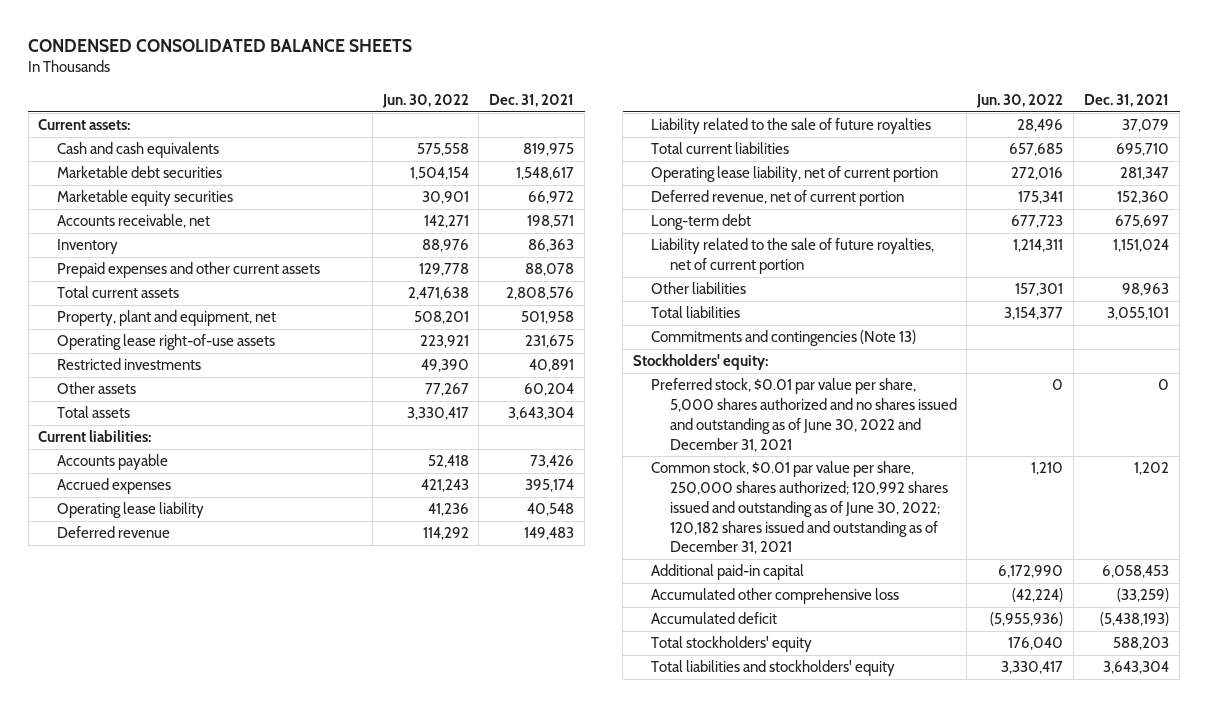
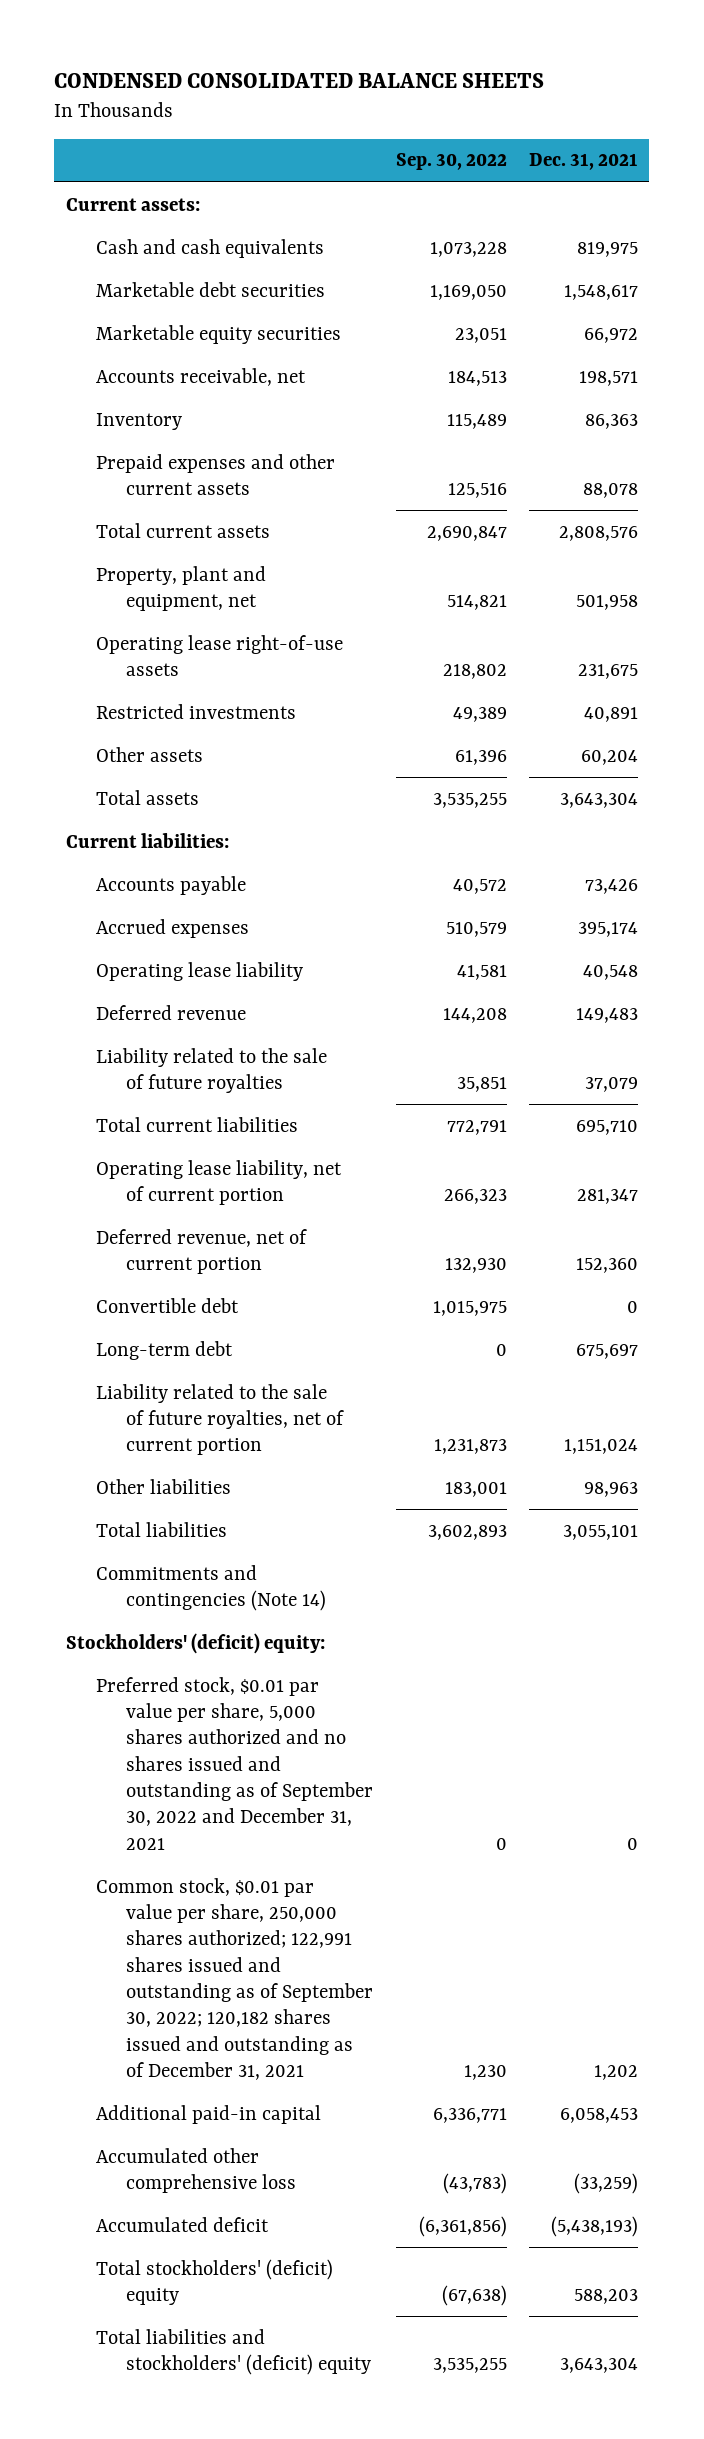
[381,93,469,108] Jun. 30, 2022 -> none
none -> [395,153,507,171] Sep. 30, 2022
none -> [95,1297,239,1313] Convertible debt
[651,330,917,347] Commitments and contingencies (Note 13) -> [95,1564,327,1611] Commitments and contingencies (Note 14)
[633,354,769,371] Stockholders' equity: -> [65,1632,325,1654] Stockholders' (deficit) equity:
[651,378,957,452] Preferred stock, $0.01 par value per share, 5,000 shares authorized and no shares issued and outstanding as of June 30, 2022 and December 31, 2021 -> [95,1676,374,1850] Preferred stock, $0.01 par value per share, 5,000 shares authorized and no shares issued and outstanding as of September 30, 2022 and December 31, 2021
[651,461,948,555] Common stock, $0.01 par value per share, 250,000 shares authorized; 120,992 shares issued and outstanding as of June 30, 2022; 120,182 shares issued and outstanding as of December 31, 2021 -> [95,1877,374,2080] Common stock, $0.01 par value per share, 250,000 shares authorized; 122,991 shares issued and outstanding as of September 30, 2022; 120,182 shares issued and outstanding as of December 31, 2021
[651,636,813,653] Total stockholders' equity -> [95,2258,333,2305] Total stockholders' (deficit) equity
[651,660,896,677] Total liabilities and stockholders' equity -> [95,2328,372,2375] Total liabilities and stockholders' (deficit) equity

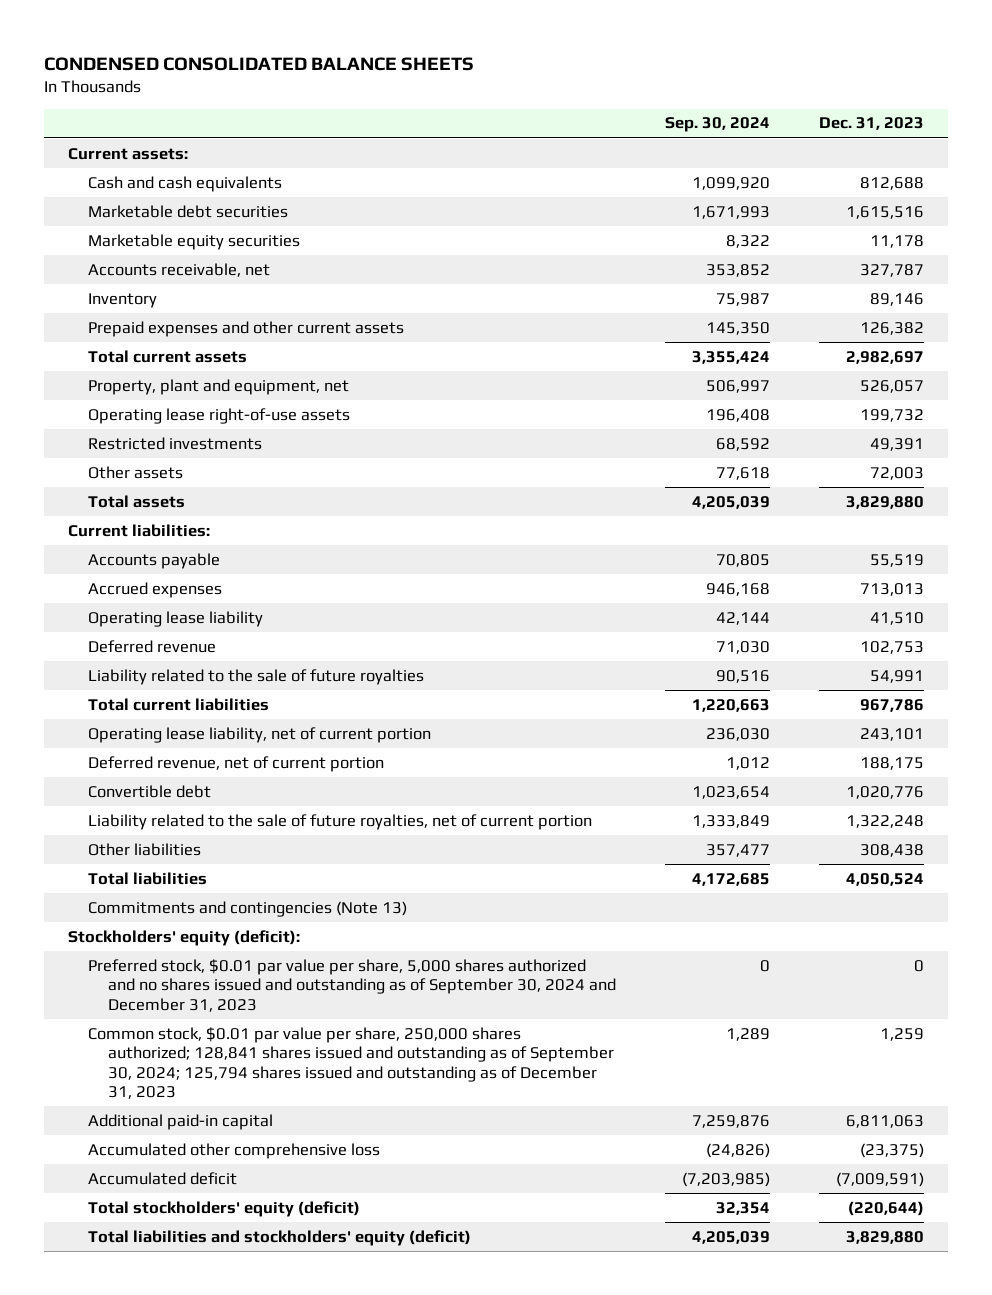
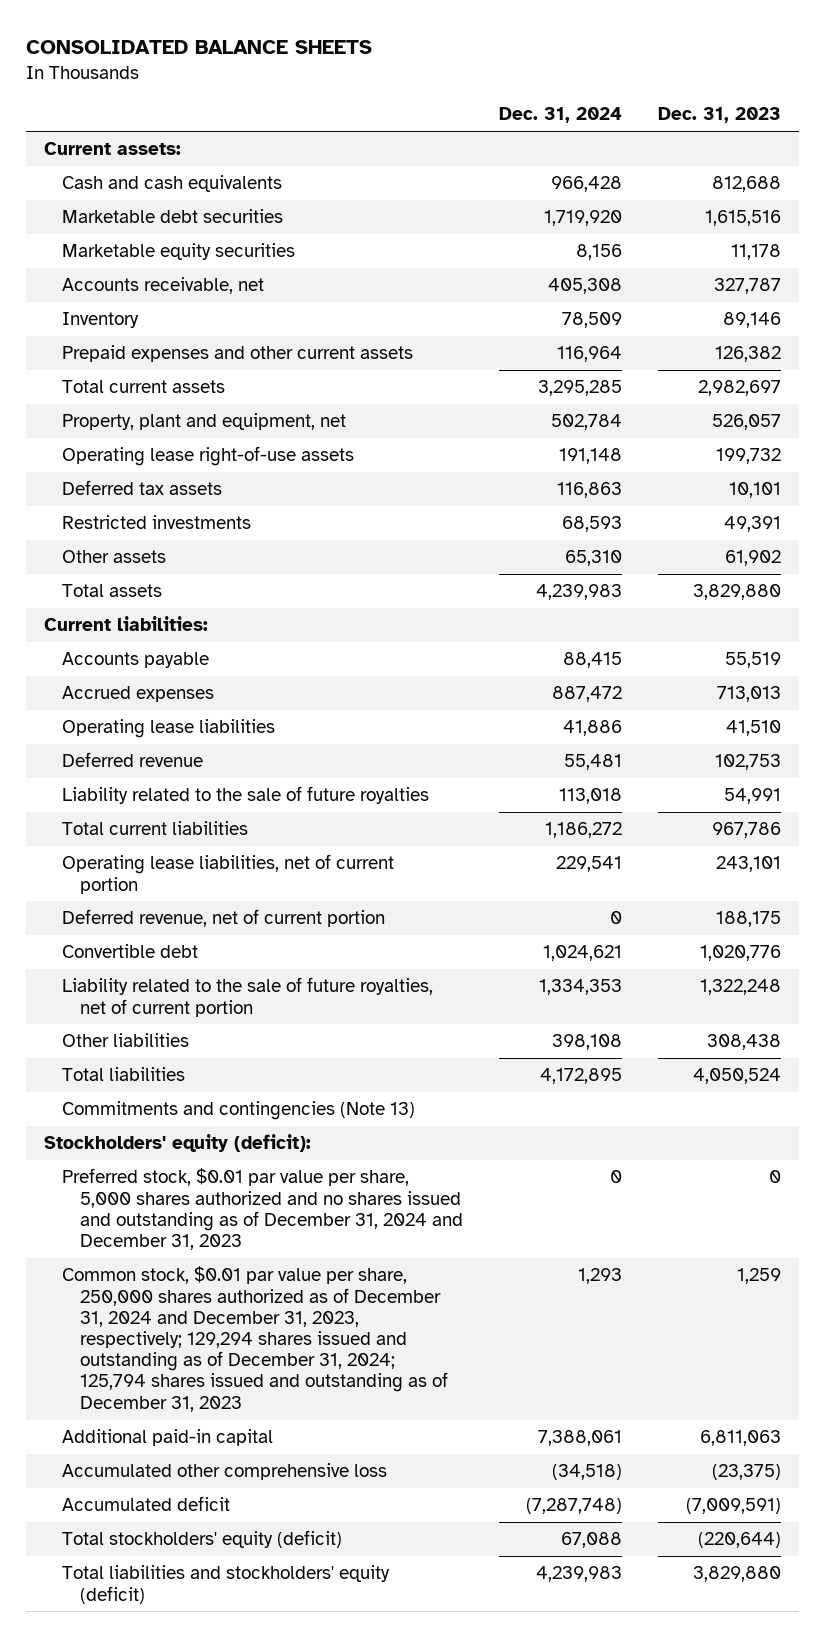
[43,56,474,71] CONDENSED CONSOLIDATED BALANCE SHEETS -> [25,40,372,55] CONSOLIDATED BALANCE SHEETS
[664,117,770,133] Sep. 30, 2024 -> none
none -> [498,107,622,124] Dec. 31, 2024
none -> [61,480,222,496] Deferred tax assets
[869,466,924,480] 72,003 -> [724,550,781,567] 61,902
[88,610,264,627] Operating lease liability -> [61,719,275,739] Operating lease liabilities
[88,726,432,743] Operating lease liability, net of current portion -> [61,854,394,894] Operating lease liabilities, net of current portion
[88,958,617,1012] Preferred stock, $0.01 par value per share, 5,000 shares authorized and no shares issued and outstanding as of September 30, 2024 and December 31, 2023 -> [61,1168,463,1250] Preferred stock, $0.01 par value per share, 5,000 shares authorized and no shares issued and outstanding as of December 31, 2024 and December 31, 2023
[88,1026,615,1100] Common stock, $0.01 par value per share, 250,000 shares authorized; 128,841 shares issued and outstanding as of September 30, 2024; 125,794 shares issued and outstanding as of December 31, 2023 -> [61,1266,448,1412] Common stock, $0.01 par value per share, 250,000 shares authorized as of December 31, 2024 and December 31, 2023, respectively; 129,294 shares issued and outstanding as of December 31, 2024; 125,794 shares issued and outstanding as of December 31, 2023

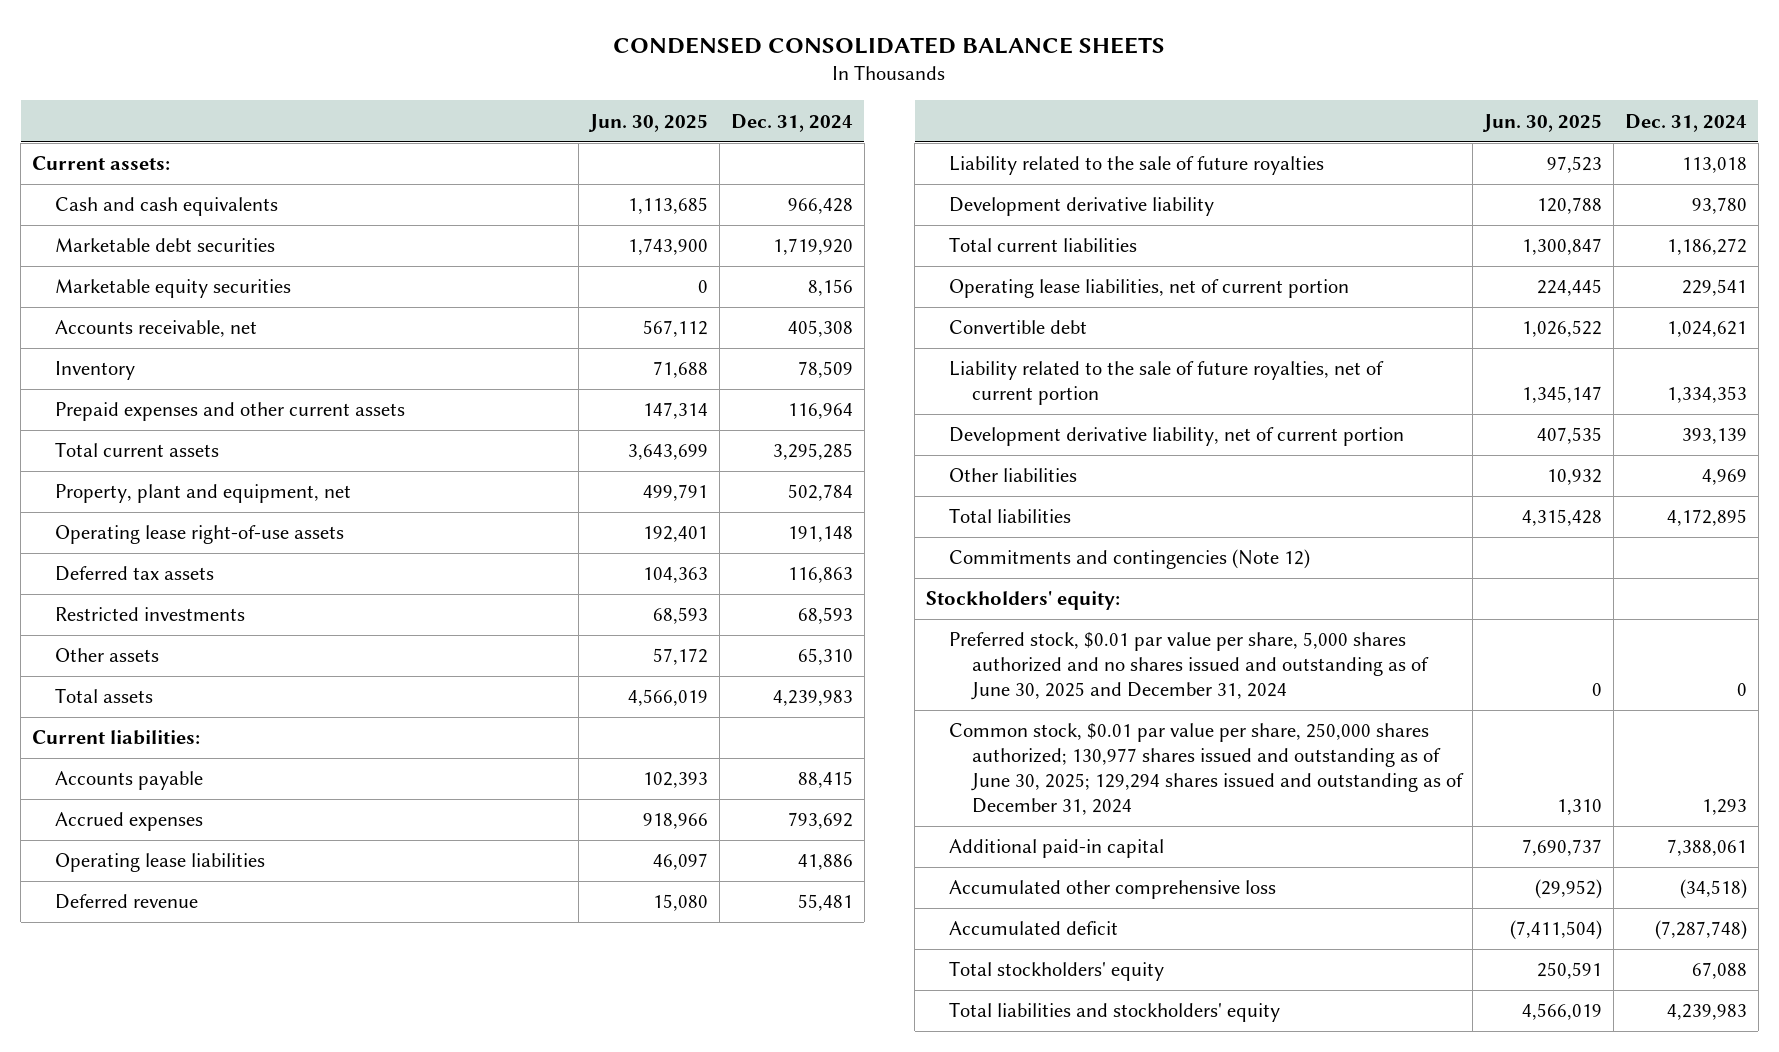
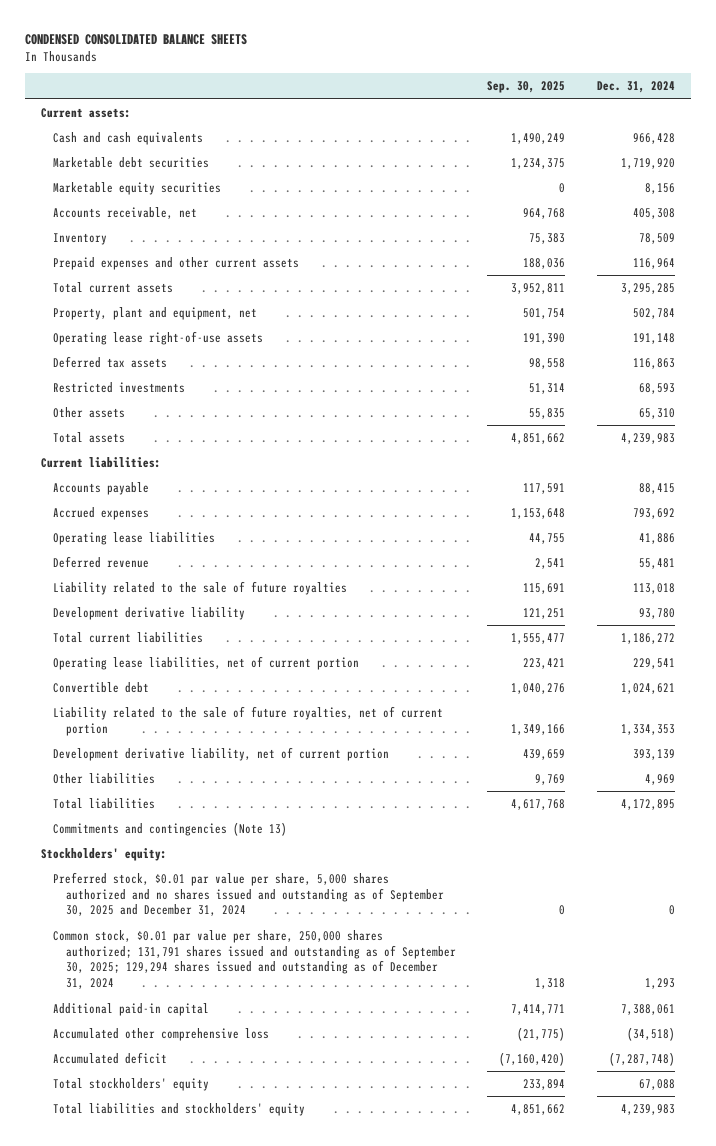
[588,113,709,132] Jun. 30, 2025 -> none
none -> [487,81,566,94] Sep. 30, 2025
[948,549,1310,570] Commitments and contingencies (Note 12) -> [53,821,288,836] Commitments and contingencies (Note 13)
[948,632,1429,701] Preferred stock, $0.01 par value per share, 5,000 shares authorized and no shares issued and outstanding as of June 30, 2025 and December 31, 2024 -> [53,871,444,917] Preferred stock, $0.01 par value per share, 5,000 shares authorized and no shares issued and outstanding as of September 30, 2025 and December 31, 2024
[948,723,1464,816] Common stock, $0.01 par value per share, 250,000 shares authorized; 130,977 shares issued and outstanding as of June 30, 2025; 129,294 shares issued and outstanding as of December 31, 2024 -> [53,929,456,990] Common stock, $0.01 par value per share, 250,000 shares authorized; 131,791 shares issued and outstanding as of September 30, 2025; 129,294 shares issued and outstanding as of December 31, 2024

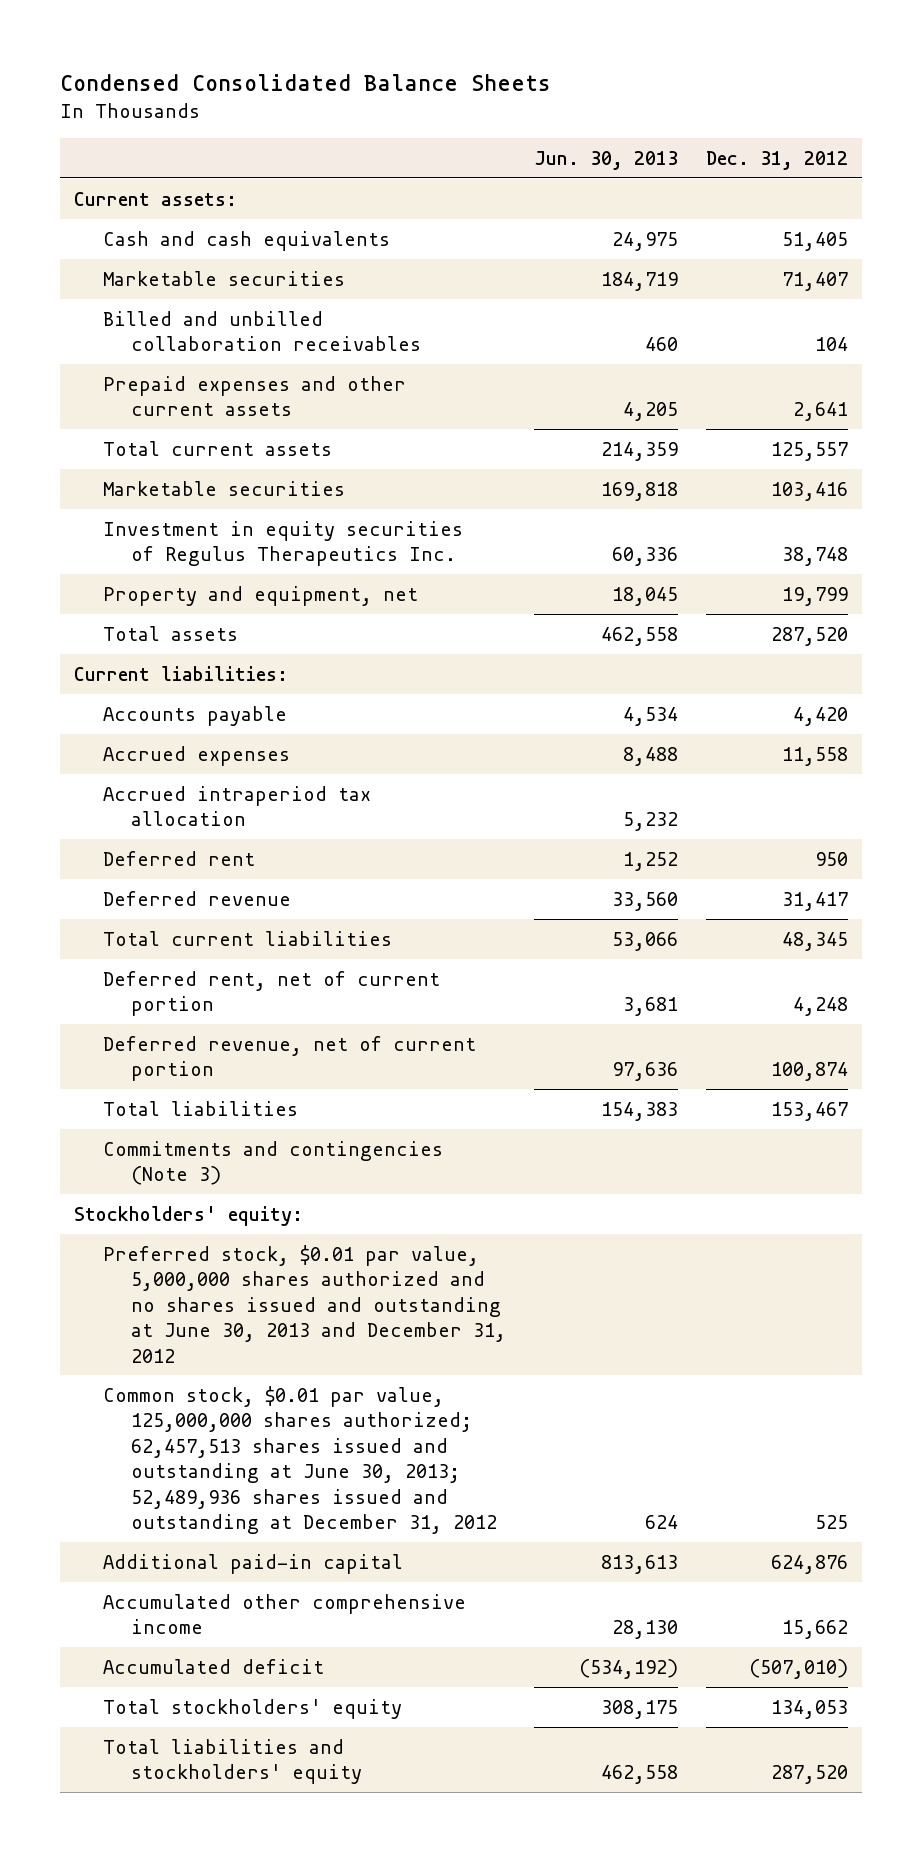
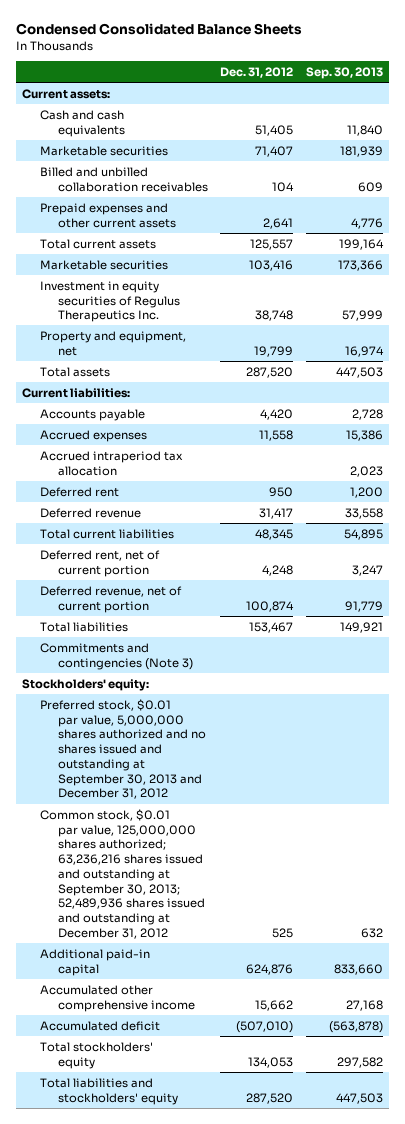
[534,150,679,170] Jun. 30, 2013 -> none
none -> [305,67,383,80] Sep. 30, 2013
[102,1244,507,1363] Preferred stock, $0.01 par value, 5,000,000 shares authorized and no shares issued and outstanding at June 30, 2013 and December 31, 2012 -> [39,698,206,800] Preferred stock, $0.01 par value, 5,000,000 shares authorized and no shares issued and outstanding at September 30, 2013 and December 31, 2012
[102,1385,498,1535] Common stock, $0.01 par value, 125,000,000 shares authorized; 62,457,513 shares issued and outstanding at June 30, 2013; 52,489,936 shares issued and outstanding at December 31, 2012 -> [39,808,205,939] Common stock, $0.01 par value, 125,000,000 shares authorized; 63,236,216 shares issued and outstanding at September 30, 2013; 52,489,936 shares issued and outstanding at December 31, 2012

